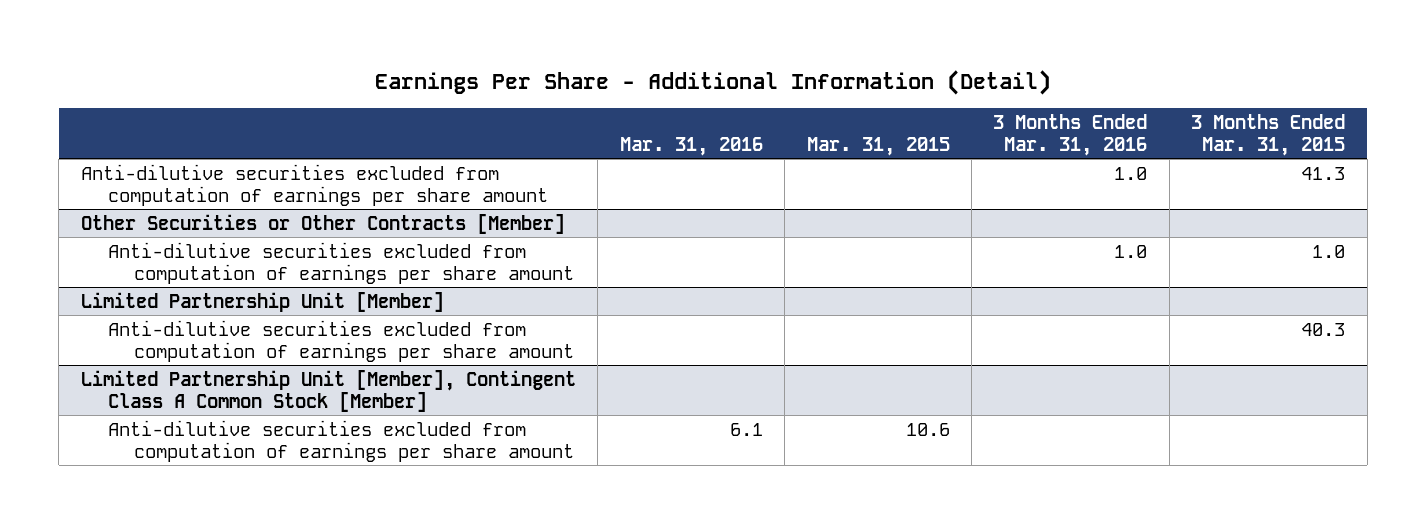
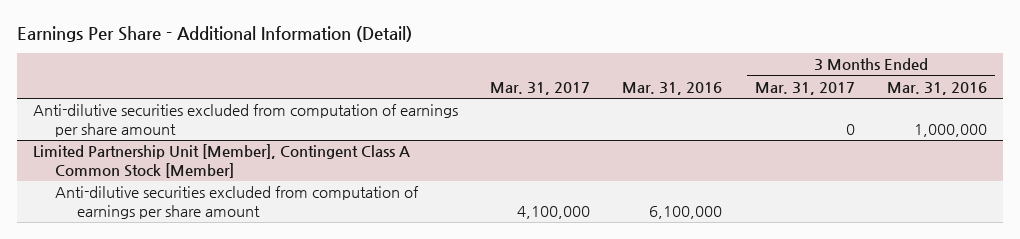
[806,137,950,157] Mar. 31, 2015 -> none
[1191,113,1346,157] 3 Months Ended Mar. 31, 2015 -> none
none -> [490,82,591,96] Mar. 31, 2017
none -> [754,82,855,96] Mar. 31, 2017
[80,213,565,234] Other Securities or Other Contracts [Member] -> none
[107,241,575,285] Anti-dilutive securities excluded from computation of earnings per share amount -> none
[80,291,444,312] Limited Partnership Unit [Member] -> none
[107,319,575,363] Anti-dilutive securities excluded from computation of earnings per share amount -> none
[1114,166,1148,180] 1.0 -> [913,123,987,137] 1,000,000
[729,422,763,436] 6.1 -> [649,205,723,219] 6,100,000

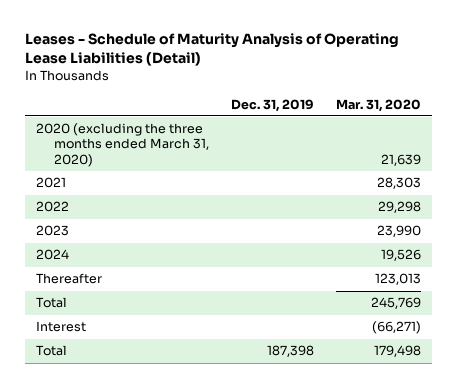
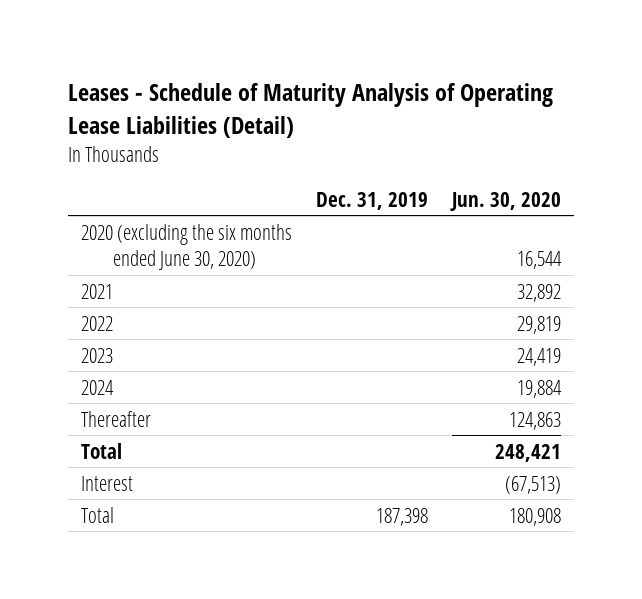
[336,98,422,112] Mar. 31, 2020 -> none
none -> [450,191,562,211] Jun. 30, 2020
[36,123,210,167] 2020 (excluding the three months ended March 31, 2020) -> [80,223,292,271] 2020 (excluding the six months ended June 30, 2020)

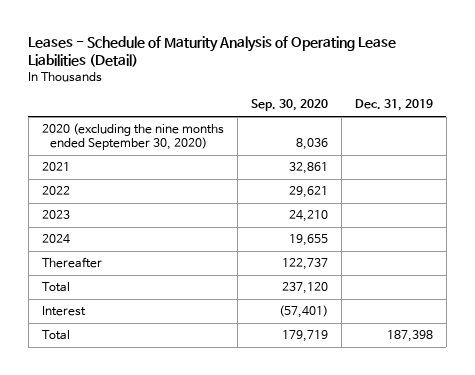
[450,191,562,211] Jun. 30, 2020 -> none
none -> [250,99,328,112] Sep. 30, 2020
[80,223,292,271] 2020 (excluding the six months ended June 30, 2020) -> [41,123,224,151] 2020 (excluding the nine months ended September 30, 2020)

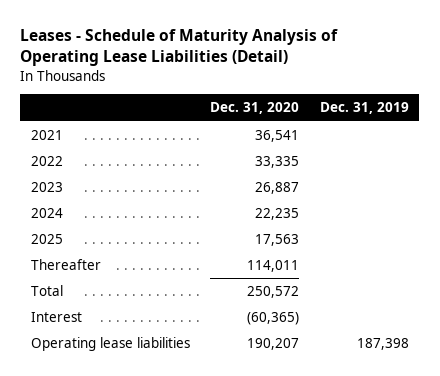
[250,99,328,112] Sep. 30, 2020 -> none
none -> [210,102,300,115] Dec. 31, 2020
[41,123,224,151] 2020 (excluding the nine months ended September 30, 2020) -> none
none -> [30,234,63,245] 2025
[41,330,70,341] Total -> [30,337,190,352] Operating lease liabilities

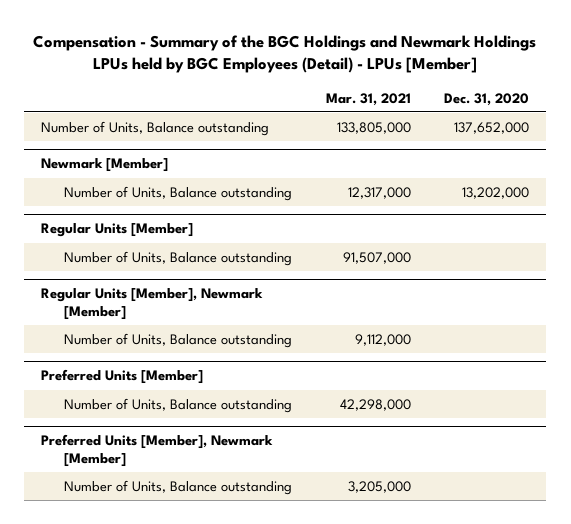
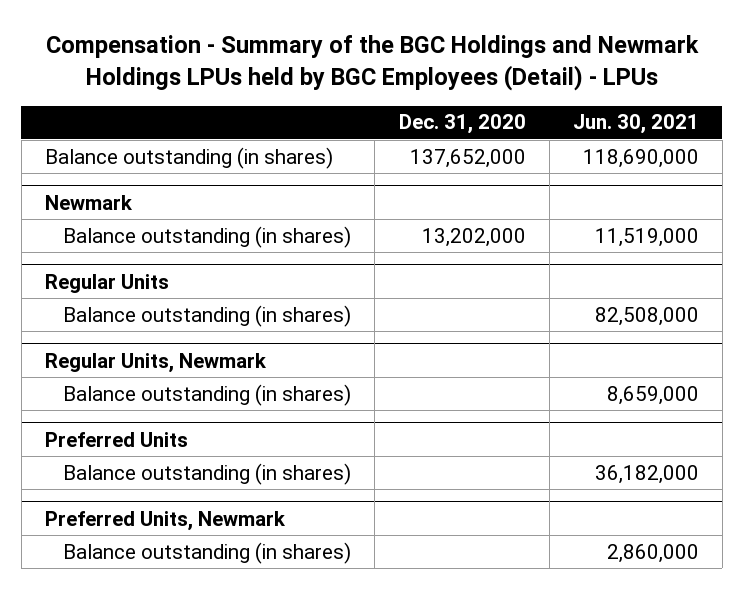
[33,34,537,74] Compensation - Summary of the BGC Holdings and Newmark Holdings LPUs held by BGC Employees (Detail) - LPUs [Member] -> [45,35,699,92] Compensation - Summary of the BGC Holdings and Newmark Holdings LPUs held by BGC Employees (Detail) - LPUs
[325,92,411,106] Mar. 31, 2021 -> none
none -> [572,114,699,135] Jun. 30, 2021
[41,120,270,136] Number of Units, Balance outstanding -> [44,146,333,169] Balance outstanding (in shares)
[41,158,169,173] Newmark [Member] -> [44,194,133,210] Newmark
[63,185,292,201] Number of Units, Balance outstanding -> [63,225,352,248] Balance outstanding (in shares)
[41,223,194,238] Regular Units [Member] -> [44,273,169,293] Regular Units
[63,250,292,266] Number of Units, Balance outstanding -> [63,304,352,327] Balance outstanding (in shares)
[41,288,264,320] Regular Units [Member], Newmark [Member] -> [44,352,267,373] Regular Units, Newmark
[63,332,292,348] Number of Units, Balance outstanding -> [63,383,352,406] Balance outstanding (in shares)
[41,369,204,385] Preferred Units [Member] -> [44,431,188,447] Preferred Units
[63,397,292,413] Number of Units, Balance outstanding -> [63,462,352,485] Balance outstanding (in shares)
[41,434,274,467] Preferred Units [Member], Newmark [Member] -> [44,510,286,531] Preferred Units, Newmark
[63,479,292,495] Number of Units, Balance outstanding -> [63,541,352,564] Balance outstanding (in shares)

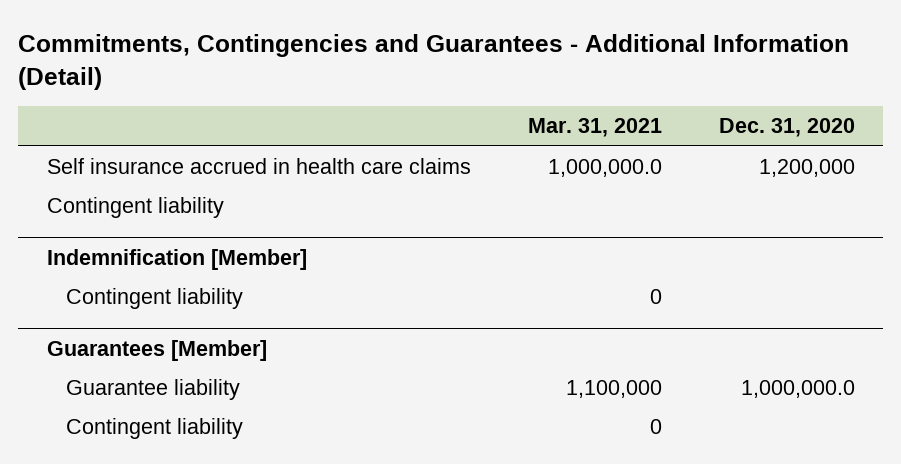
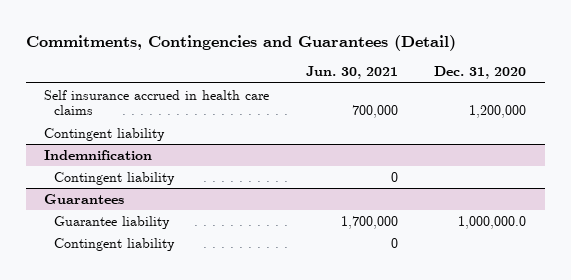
[18,33,850,90] Commitments, Contingencies and Guarantees - Additional Information (Detail) -> [26,35,457,52] Commitments, Contingencies and Guarantees (Detail)
[527,118,662,138] Mar. 31, 2021 -> none
none -> [305,66,398,80] Jun. 30, 2021
[46,248,307,270] Indemnification [Member] -> [44,149,153,160] Indemnification
[46,339,267,361] Guarantees [Member] -> [44,193,125,204] Guarantees

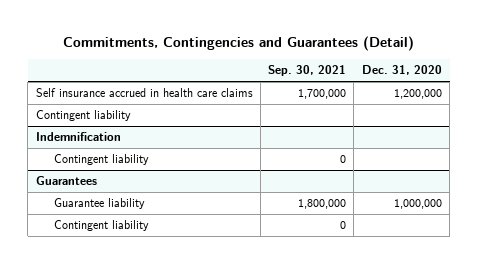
[305,66,398,80] Jun. 30, 2021 -> none
none -> [268,65,347,77] Sep. 30, 2021
[458,215,527,229] 1,000,000.0 -> [393,199,442,210] 1,000,000

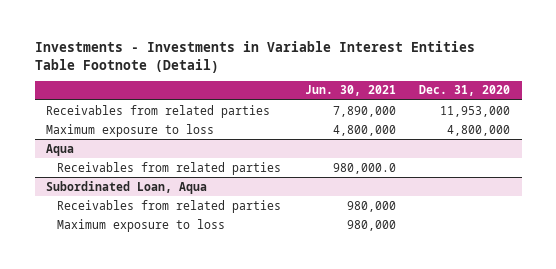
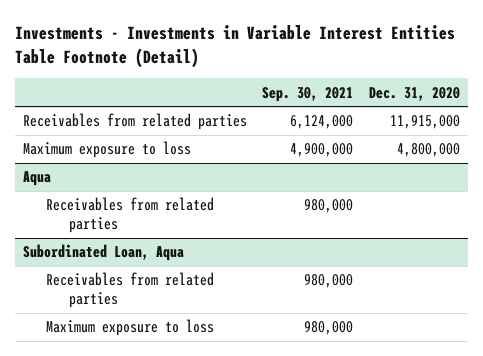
[304,85,396,97] Jun. 30, 2021 -> none
none -> [262,86,354,102] Sep. 30, 2021
[440,105,511,117] 11,953,000 -> [389,115,460,130] 11,915,000

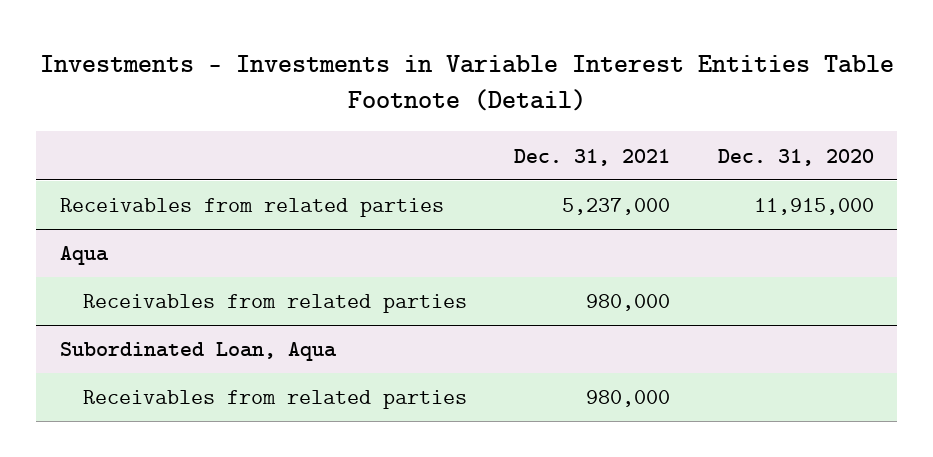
[262,86,354,102] Sep. 30, 2021 -> none
none -> [514,148,671,166] Dec. 31, 2021
[22,141,191,159] Maximum exposure to loss -> none
[46,319,215,337] Maximum exposure to loss -> none

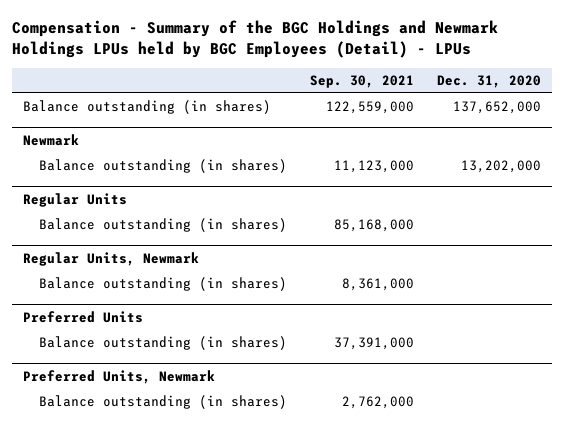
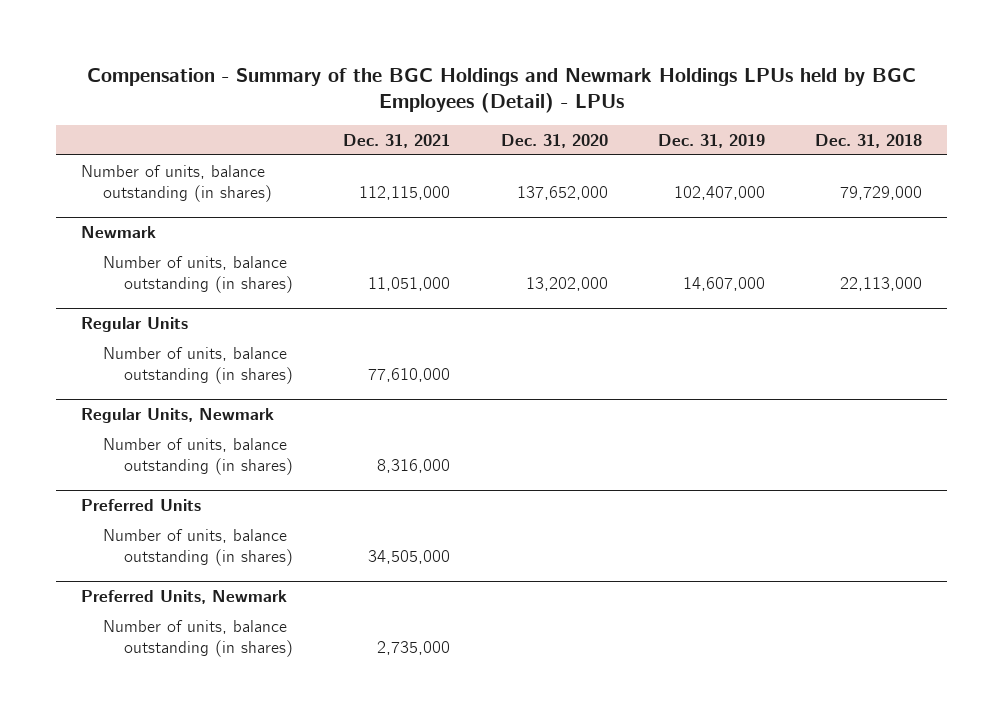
[309,74,414,88] Sep. 30, 2021 -> none
none -> [343,133,451,148] Dec. 31, 2021
none -> [657,133,765,148] Dec. 31, 2019
none -> [815,133,923,148] Dec. 31, 2018
[23,100,272,115] Balance outstanding (in shares) -> [81,164,272,203] Number of units, balance outstanding (in shares)
[38,159,287,174] Balance outstanding (in shares) -> [102,255,293,294] Number of units, balance outstanding (in shares)
[38,218,287,233] Balance outstanding (in shares) -> [102,346,293,385] Number of units, balance outstanding (in shares)
[38,277,287,292] Balance outstanding (in shares) -> [102,437,293,476] Number of units, balance outstanding (in shares)
[38,336,287,351] Balance outstanding (in shares) -> [102,528,293,567] Number of units, balance outstanding (in shares)
[38,395,287,410] Balance outstanding (in shares) -> [102,619,293,658] Number of units, balance outstanding (in shares)

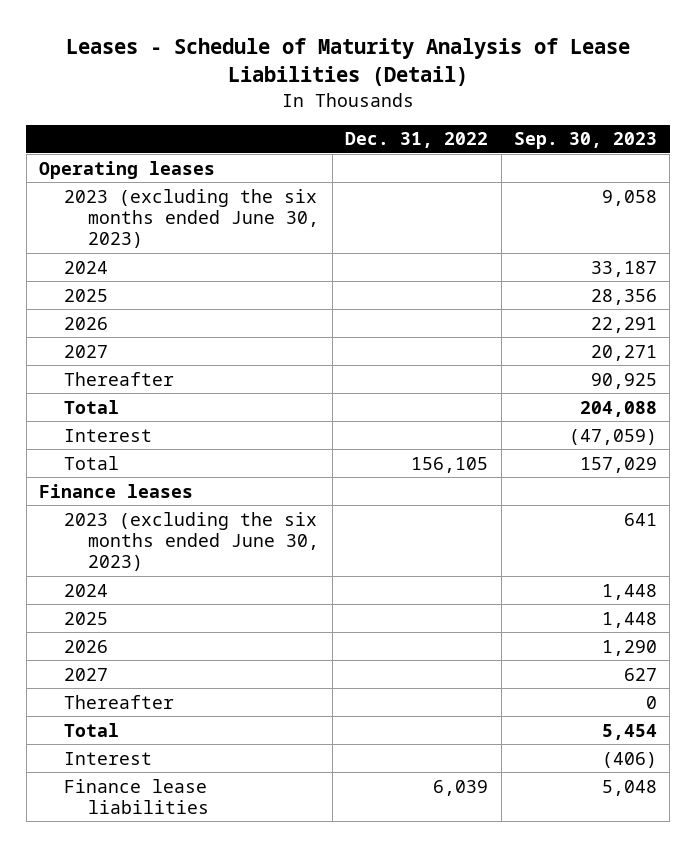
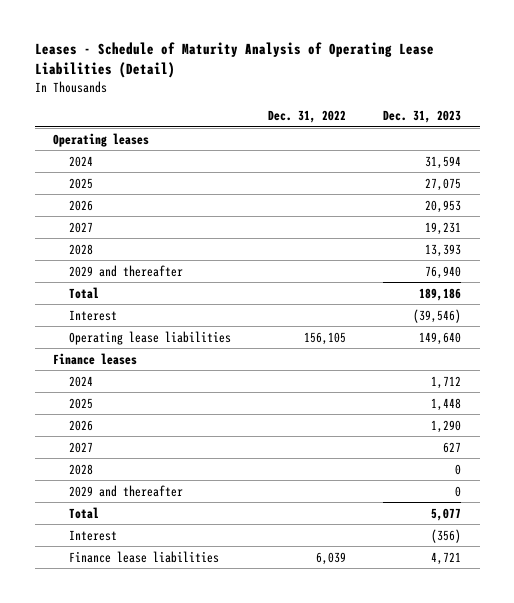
[66,38,631,87] Leases - Schedule of Maturity Analysis of Lease Liabilities (Detail) -> [34,42,434,79] Leases - Schedule of Maturity Analysis of Operating Lease Liabilities (Detail)
[513,132,657,150] Sep. 30, 2023 -> none
none -> [383,110,462,124] Dec. 31, 2023
[63,188,320,249] 2023 (excluding the six months ended June 30, 2023) -> none
[63,371,174,386] Thereafter -> none
none -> [69,243,94,255] 2028
none -> [69,264,184,277] 2029 and thereafter
[63,455,119,470] Total -> [69,330,232,345] Operating lease liabilities
[63,511,320,572] 2023 (excluding the six months ended June 30, 2023) -> none
[63,694,174,709] Thereafter -> none
none -> [69,463,94,475] 2028
none -> [69,484,184,497] 2029 and thereafter

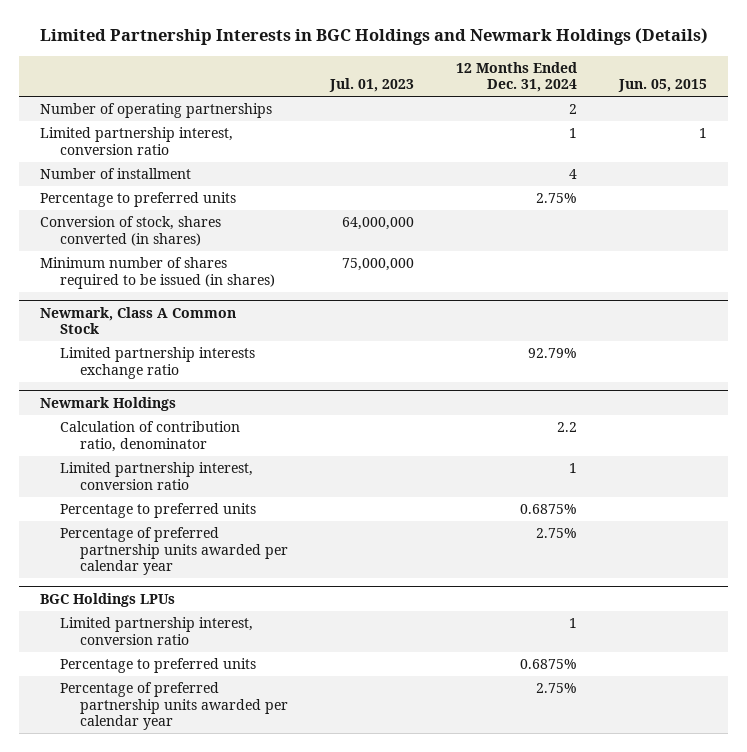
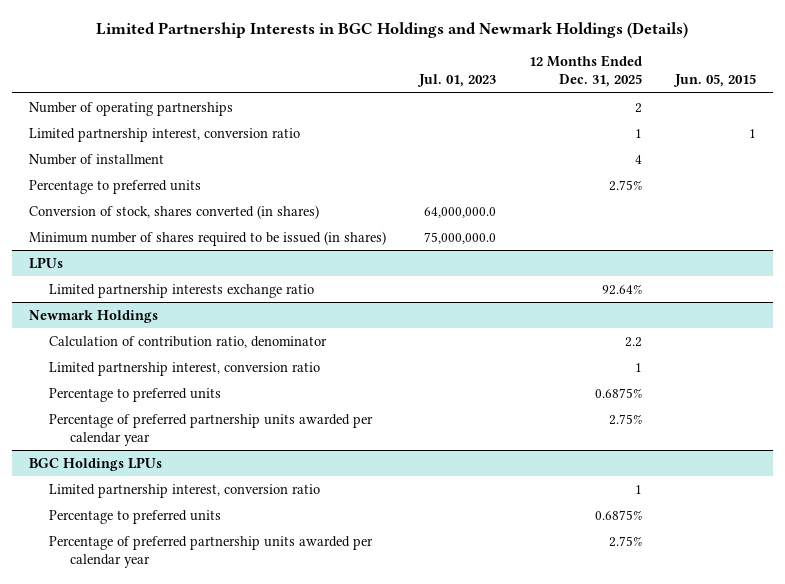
[455,61,577,93] 12 Months Ended Dec. 31, 2024 -> none
none -> [529,55,643,88] 12 Months Ended Dec. 31, 2025
[40,306,237,335] Newmark, Class A Common Stock -> none
[59,347,255,379] Limited partnership interests exchange ratio -> none
[341,217,414,231] 64,000,000 -> [423,206,496,218] 64,000,000.0
[341,258,414,272] 75,000,000 -> [423,231,496,244] 75,000,000.0
none -> [28,256,63,269] LPUs
none -> [49,283,315,298] Limited partnership interests exchange ratio

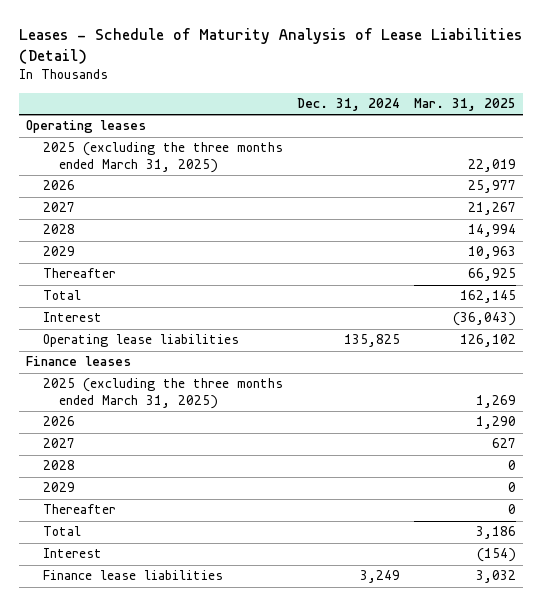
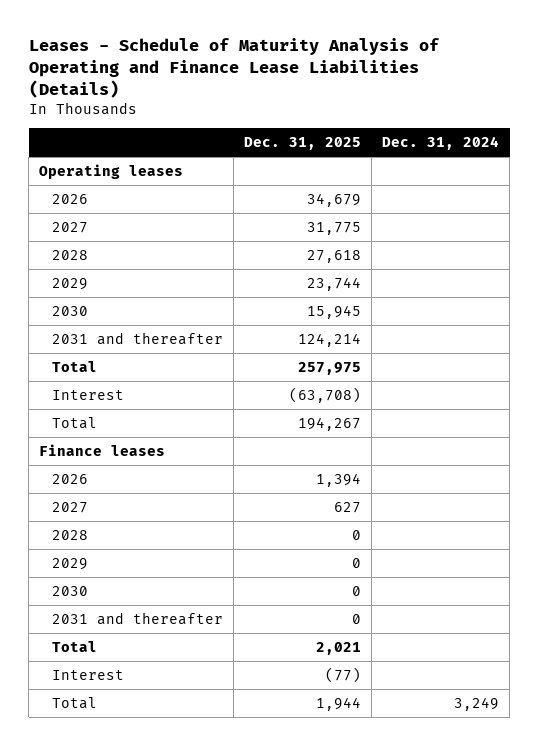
[19,28,523,65] Leases - Schedule of Maturity Analysis of Lease Liabilities (Detail) -> [28,37,439,98] Leases - Schedule of Maturity Analysis of Operating and Finance Lease Liabilities (Details)
[413,98,516,112] Mar. 31, 2025 -> none
none -> [244,137,362,151] Dec. 31, 2025
[42,142,283,173] 2025 (excluding the three months ended March 31, 2025) -> none
[42,268,116,279] Thereafter -> none
none -> [52,305,89,316] 2030
none -> [52,331,224,345] 2031 and thereafter
[42,334,239,348] Operating lease liabilities -> none
none -> [52,416,98,429] Total
[42,378,283,409] 2025 (excluding the three months ended March 31, 2025) -> none
[42,504,116,515] Thereafter -> none
none -> [52,585,89,596] 2030
none -> [52,611,224,625] 2031 and thereafter
[42,570,223,581] Finance lease liabilities -> [52,696,98,709] Total

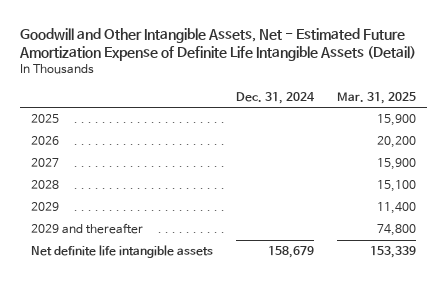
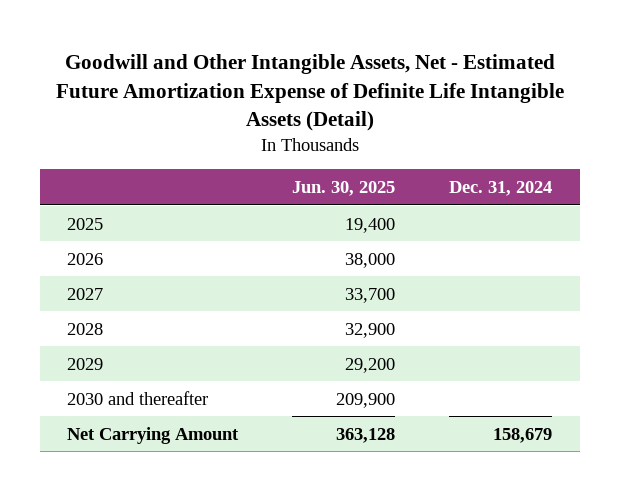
[336,91,416,104] Mar. 31, 2025 -> none
none -> [292,180,396,196] Jun. 30, 2025
[31,223,144,235] 2029 and thereafter -> [67,390,209,405] 2030 and thereafter
[31,245,214,259] Net definite life intangible assets -> [67,426,240,444] Net Carrying Amount

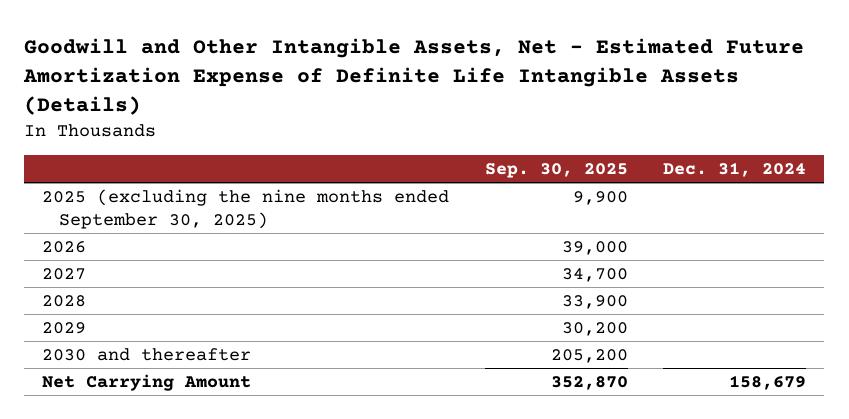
[55,53,564,132] Goodwill and Other Intangible Assets, Net - Estimated Future Amortization Expense of Definite Life Intangible Assets (Detail) -> [23,38,805,116] Goodwill and Other Intangible Assets, Net - Estimated Future Amortization Expense of Definite Life Intangible Assets (Details)
[292,180,396,196] Jun. 30, 2025 -> none
none -> [484,163,628,179] Sep. 30, 2025
[67,217,104,230] 2025 -> [42,189,450,229] 2025 (excluding the nine months ended September 30, 2025)

